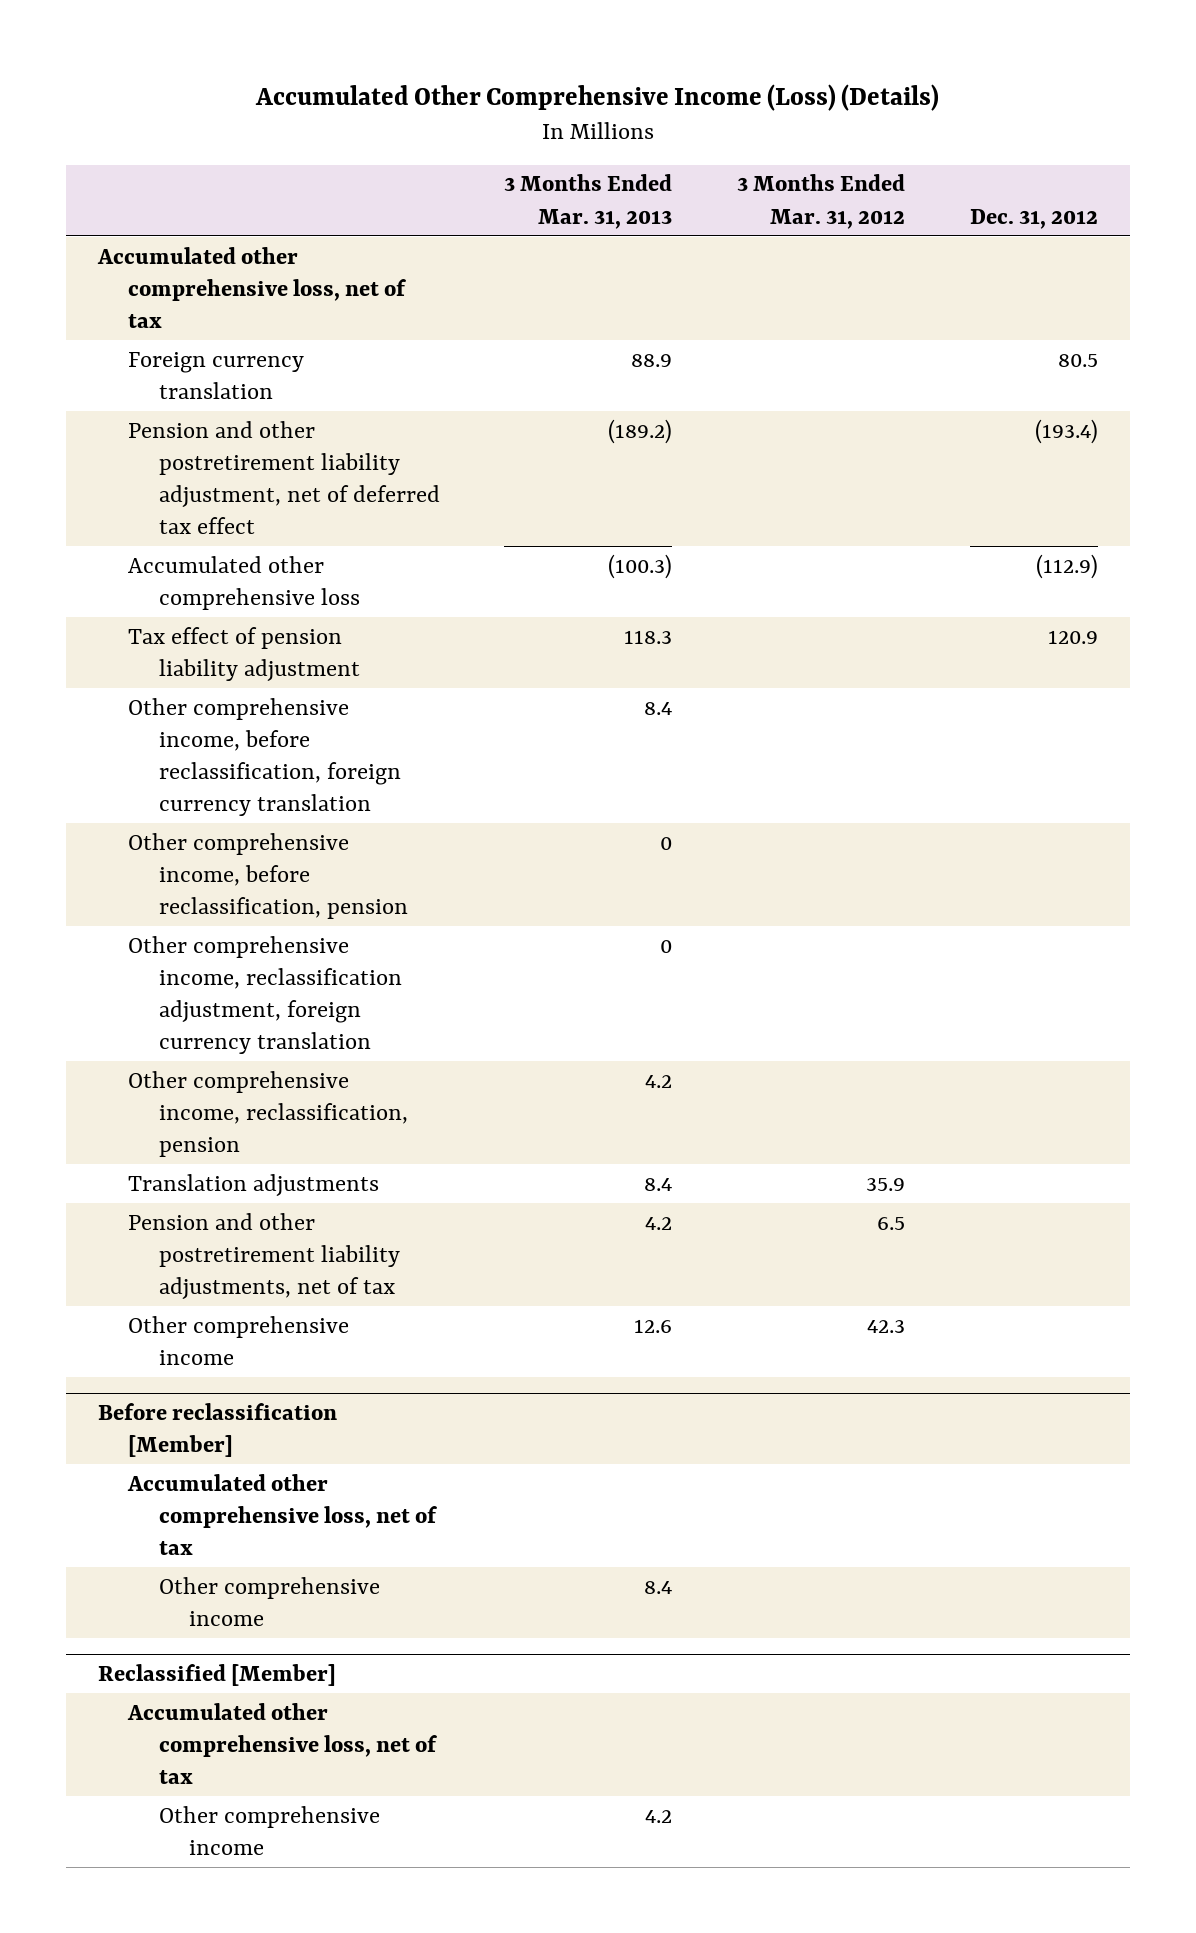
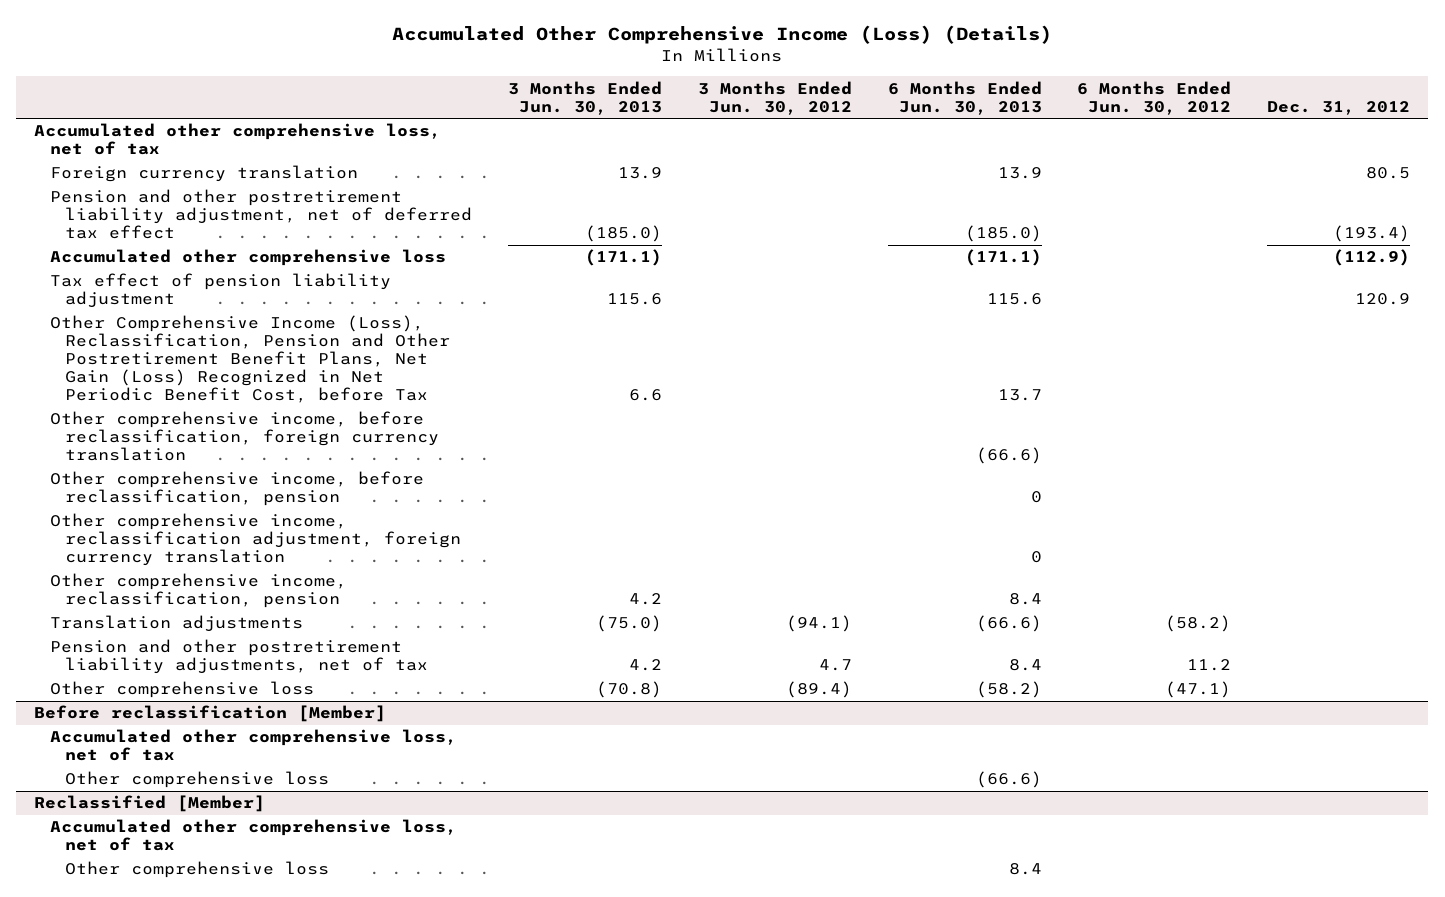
[504,174,673,229] 3 Months Ended Mar. 31, 2013 -> none
[737,174,906,229] 3 Months Ended Mar. 31, 2012 -> none
none -> [507,80,662,115] 3 Months Ended Jun. 30, 2013
none -> [697,80,852,115] 3 Months Ended Jun. 30, 2012
none -> [887,80,1042,115] 6 Months Ended Jun. 30, 2013
none -> [1077,80,1232,115] 6 Months Ended Jun. 30, 2012
none -> [49,315,450,404] Other Comprehensive Income (Loss), Reclassification, Pension and Other Postretirement Benefit Plans, Net Gain (Loss) Recognized in Net Periodic Benefit Cost, before Tax
[128,1315,350,1365] Other comprehensive income -> [49,681,314,699] Other comprehensive loss
[158,1576,380,1626] Other comprehensive income -> [64,771,329,789] Other comprehensive loss
[158,1805,380,1855] Other comprehensive income -> [64,861,329,879] Other comprehensive loss

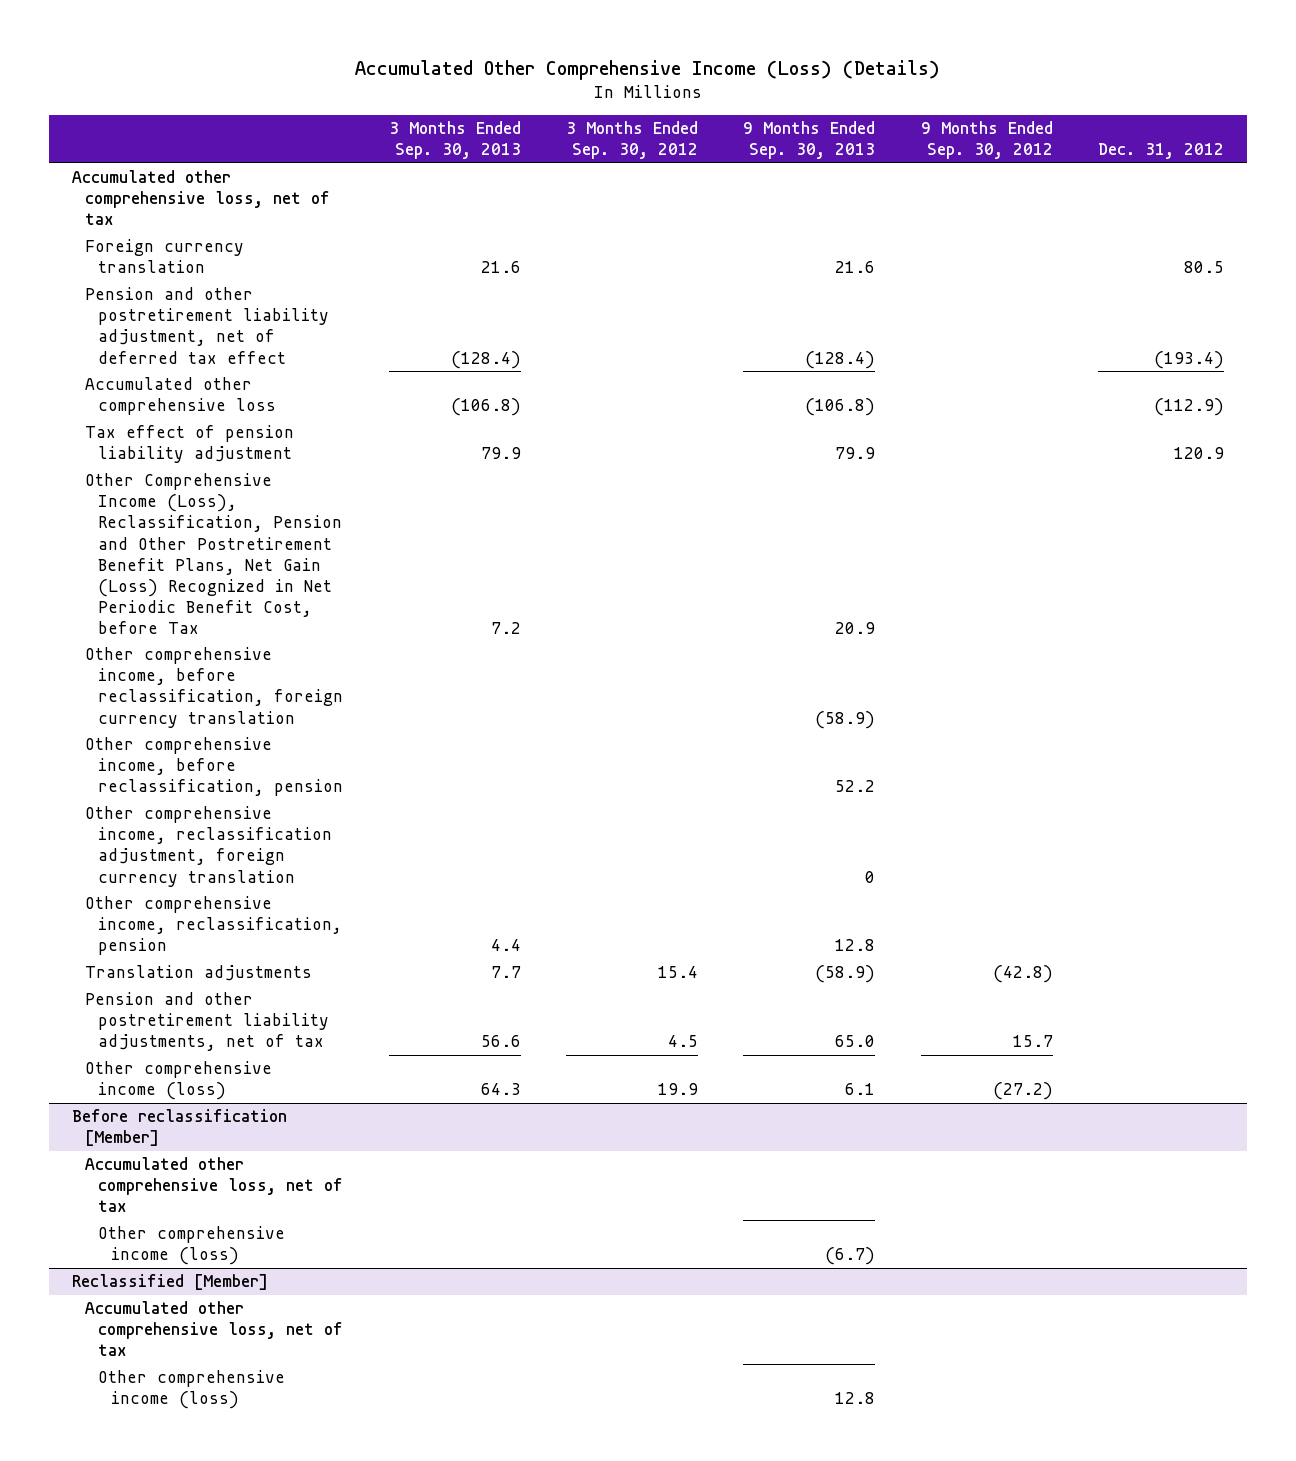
[507,80,662,115] 3 Months Ended Jun. 30, 2013 -> none
[697,80,852,115] 3 Months Ended Jun. 30, 2012 -> none
[887,80,1042,115] 6 Months Ended Jun. 30, 2013 -> none
[1077,80,1232,115] 6 Months Ended Jun. 30, 2012 -> none
none -> [388,121,521,160] 3 Months Ended Sep. 30, 2013
none -> [566,121,699,160] 3 Months Ended Sep. 30, 2012
none -> [743,121,876,160] 9 Months Ended Sep. 30, 2013
none -> [920,121,1053,160] 9 Months Ended Sep. 30, 2012
[49,681,314,699] Other comprehensive loss -> [85,1061,273,1101] Other comprehensive income (loss)
[64,771,329,789] Other comprehensive loss -> [98,1226,286,1266] Other comprehensive income (loss)
[64,861,329,879] Other comprehensive loss -> [98,1370,286,1410] Other comprehensive income (loss)

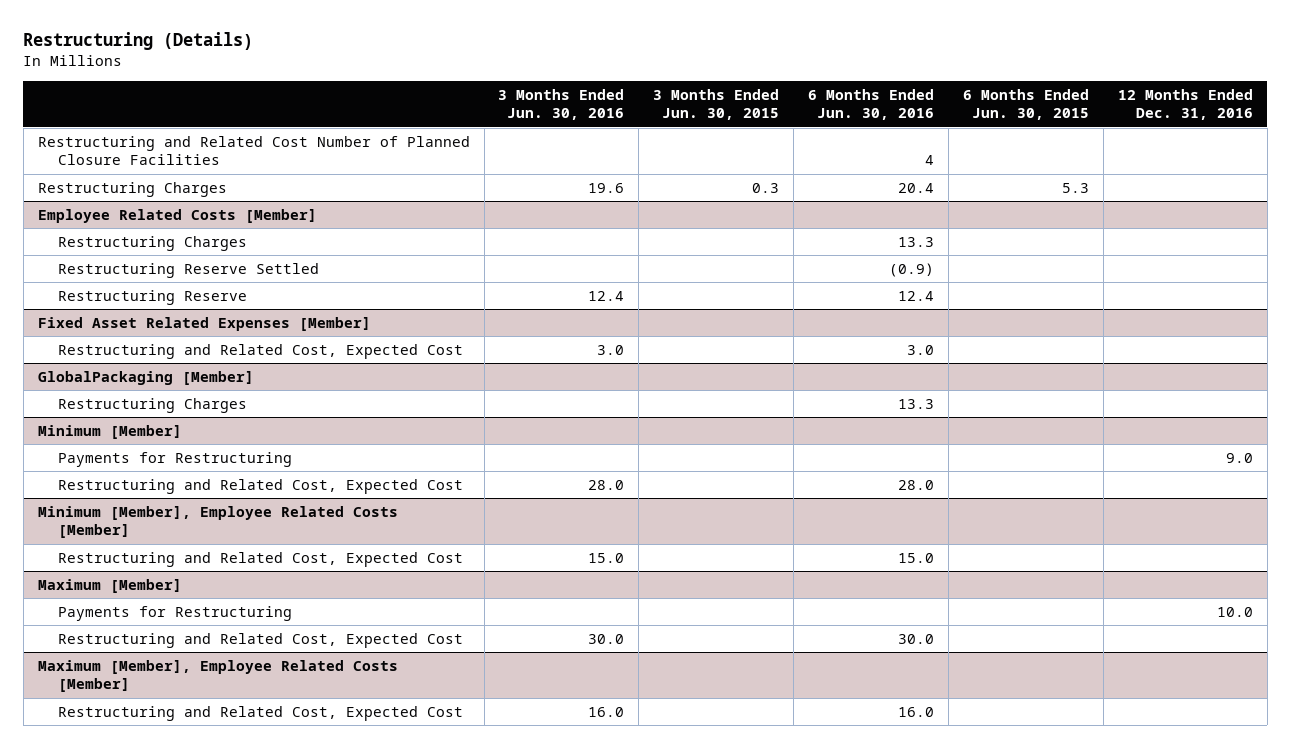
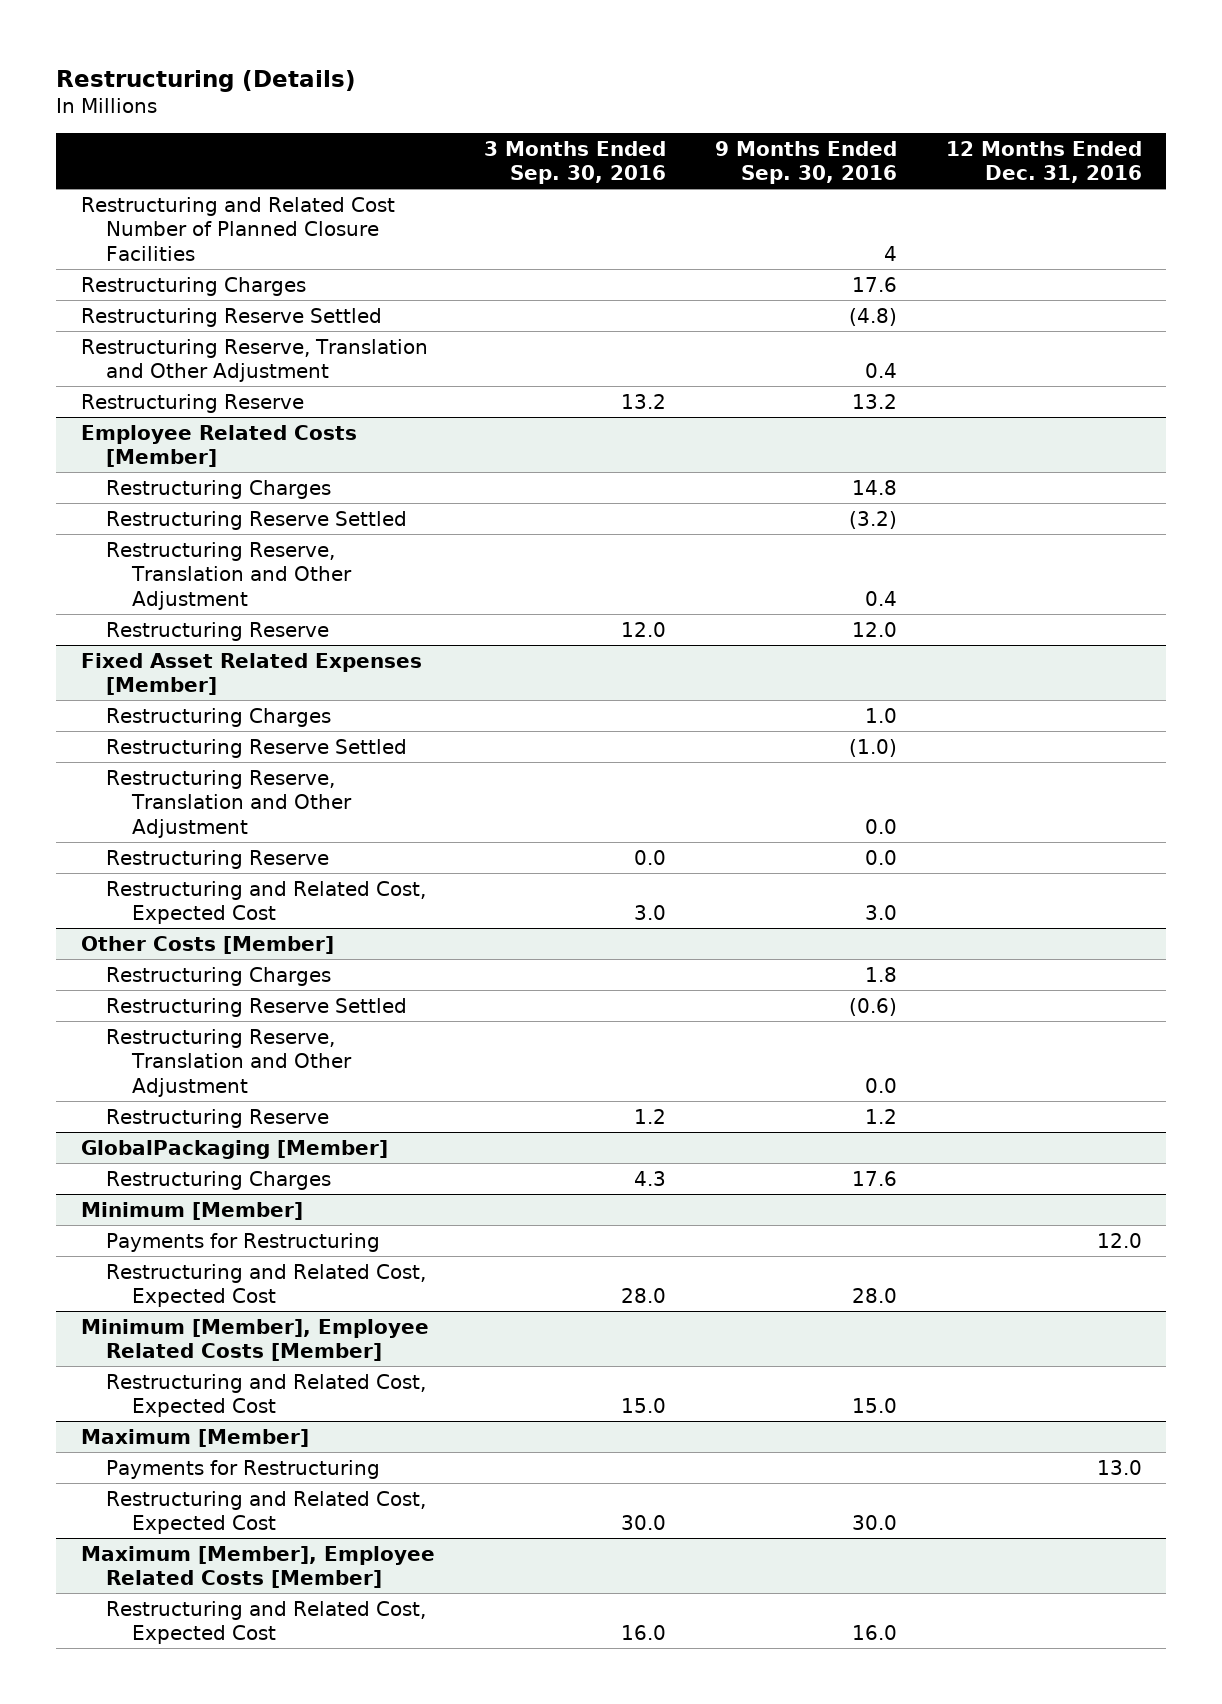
[498,88,625,121] 3 Months Ended Jun. 30, 2016 -> none
[653,88,780,121] 3 Months Ended Jun. 30, 2015 -> none
[808,88,935,121] 6 Months Ended Jun. 30, 2016 -> none
[962,88,1089,121] 6 Months Ended Jun. 30, 2015 -> none
none -> [483,140,666,185] 3 Months Ended Sep. 30, 2016
none -> [714,140,897,185] 9 Months Ended Sep. 30, 2016
none -> [80,307,382,327] Restructuring Reserve Settled
none -> [80,338,428,383] Restructuring Reserve, Translation and Other Adjustment
none -> [80,393,304,413] Restructuring Reserve
none -> [106,541,352,610] Restructuring Reserve, Translation and Other Adjustment
none -> [106,707,332,727] Restructuring Charges
none -> [106,738,408,758] Restructuring Reserve Settled
none -> [106,769,352,838] Restructuring Reserve, Translation and Other Adjustment
none -> [106,849,330,869] Restructuring Reserve
none -> [80,935,334,954] Other Costs [Member]
none -> [106,966,332,986] Restructuring Charges
none -> [106,997,408,1017] Restructuring Reserve Settled
none -> [106,1028,352,1097] Restructuring Reserve, Translation and Other Adjustment
none -> [106,1108,330,1128] Restructuring Reserve
[1225,452,1253,463] 9.0 -> [1096,1232,1142,1248] 12.0
[1216,606,1253,617] 10.0 -> [1096,1459,1142,1475] 13.0

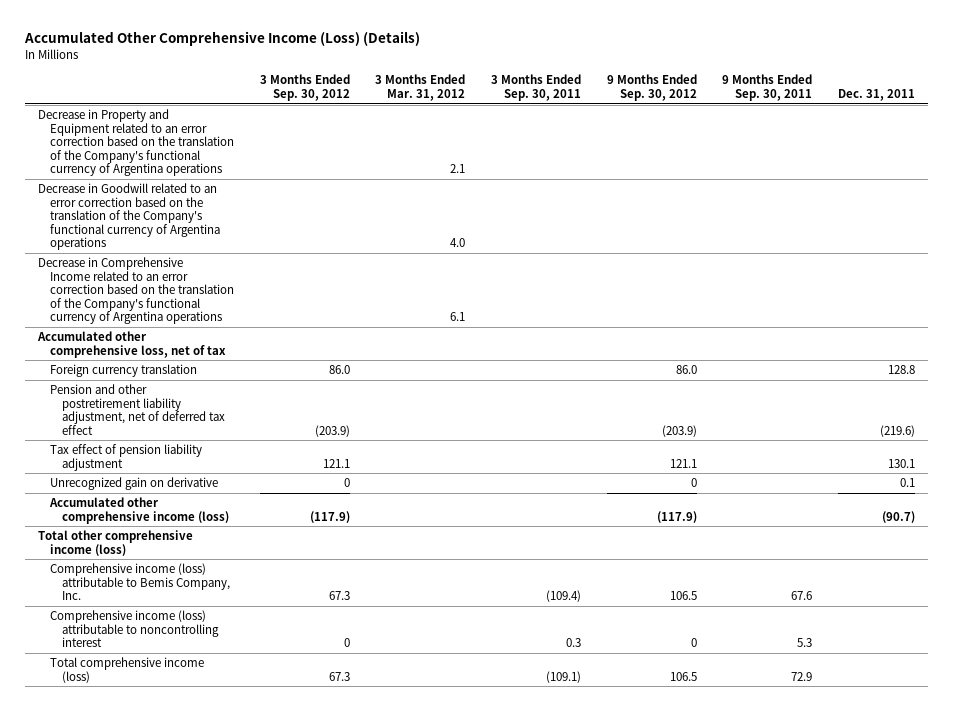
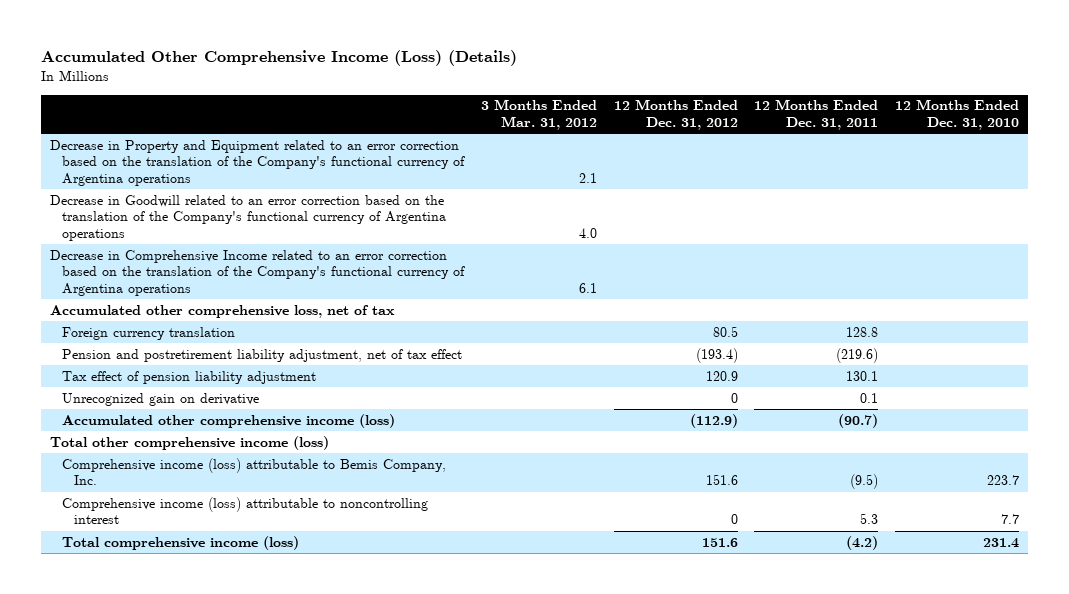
[259,74,350,101] 3 Months Ended Sep. 30, 2012 -> none
[491,74,582,101] 3 Months Ended Sep. 30, 2011 -> none
[606,74,697,101] 9 Months Ended Sep. 30, 2012 -> none
[722,74,813,101] 9 Months Ended Sep. 30, 2011 -> none
[838,88,916,101] Dec. 31, 2011 -> none
none -> [613,99,738,130] 12 Months Ended Dec. 31, 2012
none -> [754,99,879,130] 12 Months Ended Dec. 31, 2011
none -> [895,99,1020,130] 12 Months Ended Dec. 31, 2010
[50,384,226,435] Pension and other postretirement liability adjustment, net of deferred tax effect -> [61,348,462,362] Pension and postretirement liability adjustment, net of tax effect

